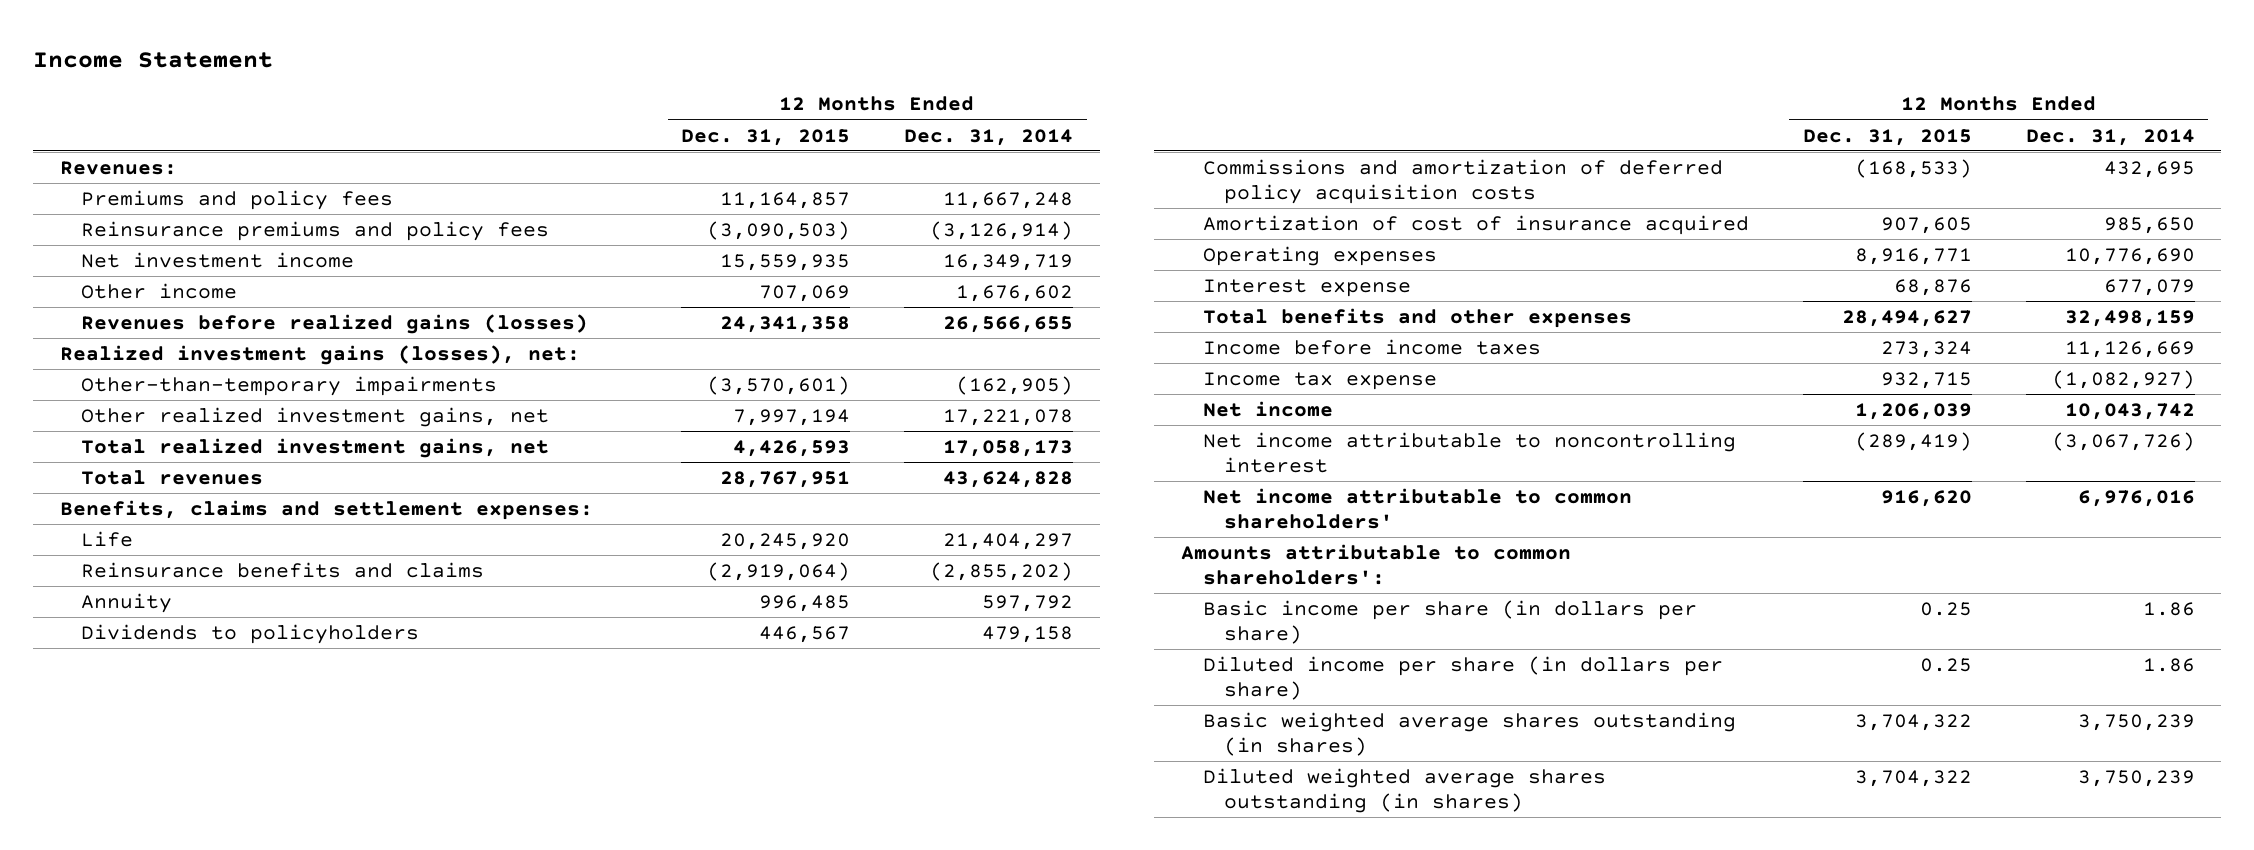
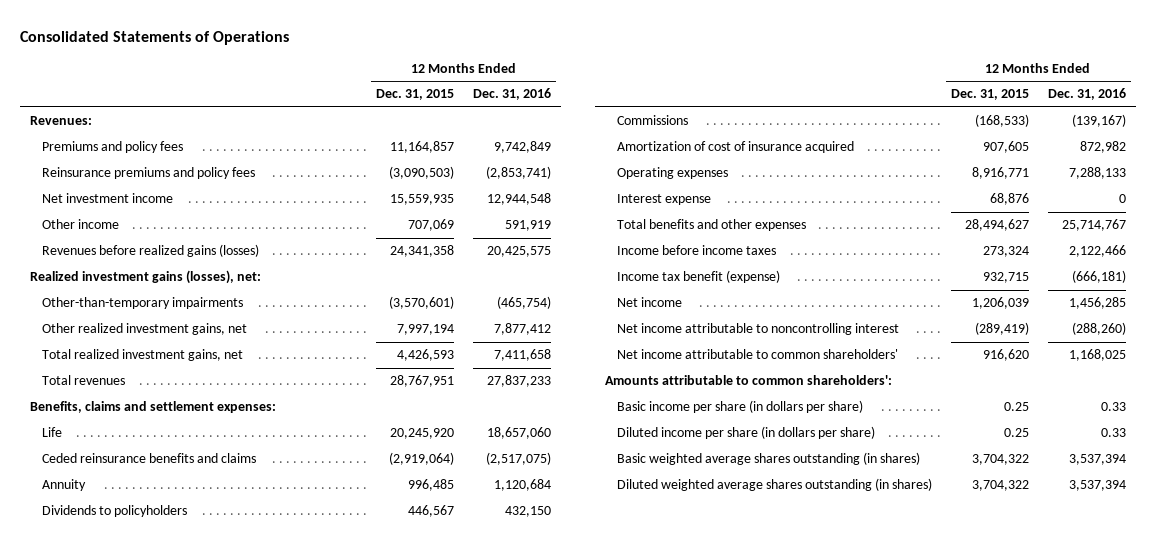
[32,51,273,68] Income Statement -> [20,30,290,45] Consolidated Statements of Operations
[904,128,1074,146] Dec. 31, 2014 -> none
none -> [473,88,552,101] Dec. 31, 2016
[81,561,485,578] Reinsurance benefits and claims -> [41,453,256,464] Ceded reinsurance benefits and claims
[1202,158,1723,205] Commissions and amortization of deferred policy acquisition costs -> [616,115,688,126] Commissions
[1202,371,1437,390] Income tax expense -> [616,270,780,284] Income tax benefit (expense)

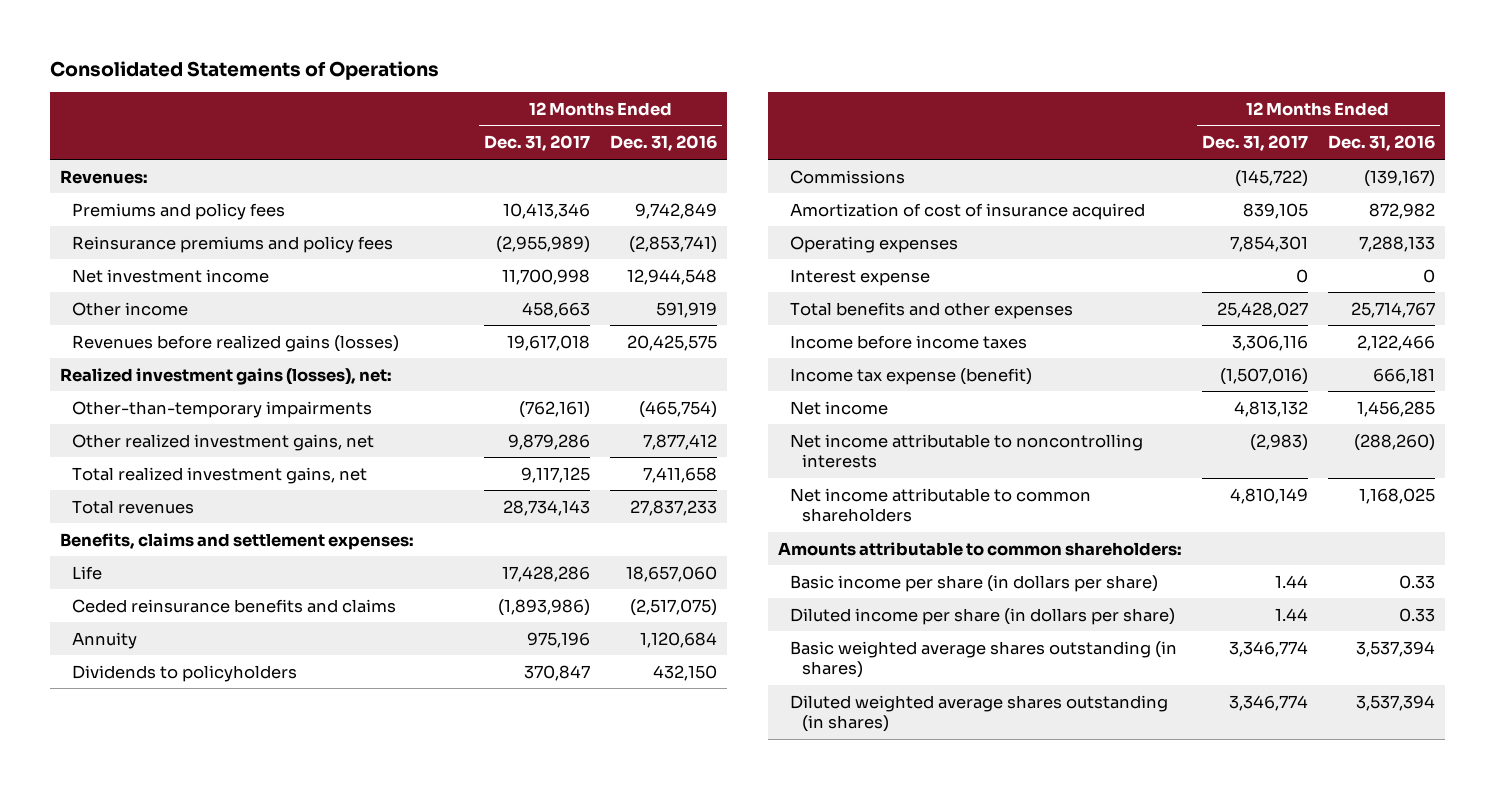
[376,89,455,101] Dec. 31, 2015 -> none
none -> [484,135,591,152] Dec. 31, 2017
[616,270,780,284] Income tax benefit (expense) -> [789,367,1032,385] Income tax expense (benefit)
[1072,270,1127,284] (666,181) -> [1372,367,1435,384] 666,181
[616,323,899,336] Net income attributable to noncontrolling interest -> [789,433,1143,469] Net income attributable to noncontrolling interests
[616,349,898,360] Net income attributable to common shareholders' -> [789,487,1091,523] Net income attributable to common shareholders
[604,375,892,386] Amounts attributable to common shareholders': -> [778,541,1183,556] Amounts attributable to common shareholders:

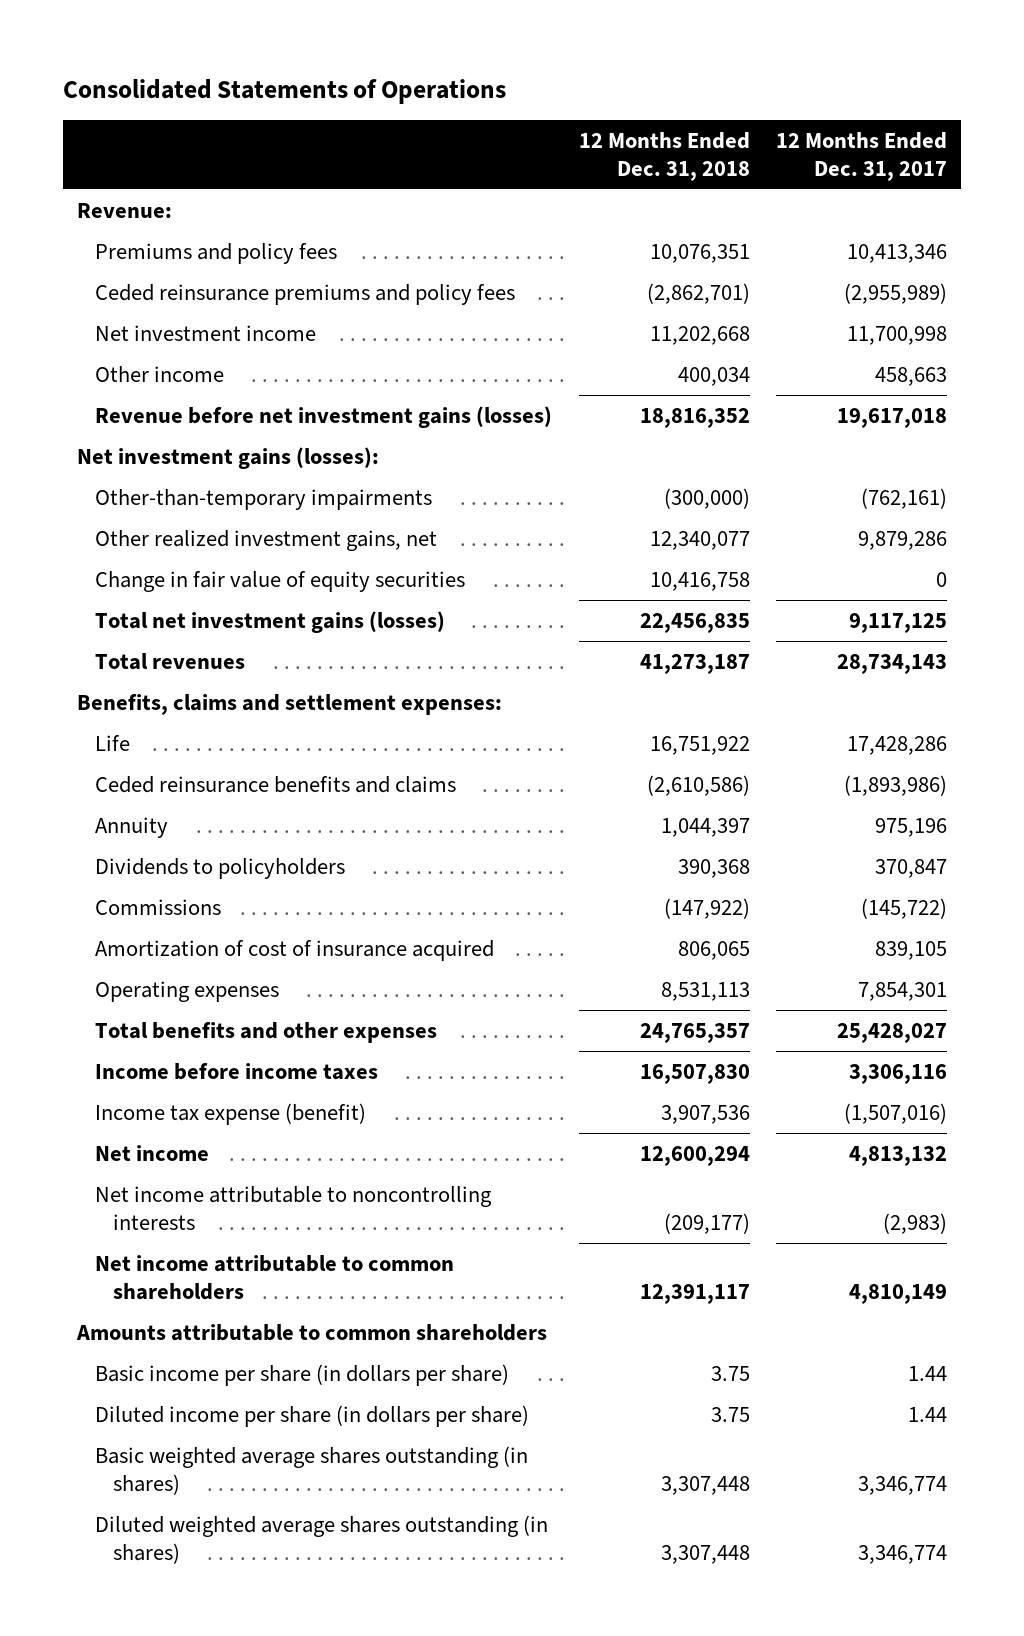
[610,135,718,152] Dec. 31, 2016 -> none
none -> [578,131,750,181] 12 Months Ended Dec. 31, 2018
[60,169,149,184] Revenues: -> [76,202,172,218] Revenue:
[72,235,394,253] Reinsurance premiums and policy fees -> [94,283,515,305] Ceded reinsurance premiums and policy fees
[72,334,400,352] Revenues before realized gains (losses) -> [94,405,552,428] Revenue before net investment gains (losses)
[60,367,393,385] Realized investment gains (losses), net: -> [76,446,379,469] Net investment gains (losses):
none -> [94,570,465,592] Change in fair value of equity securities
[72,466,368,484] Total realized investment gains, net -> [94,610,445,633] Total net investment gains (losses)
[789,268,930,286] Interest expense -> none
[778,541,1183,556] Amounts attributable to common shareholders: -> [75,1323,547,1341] Amounts attributable to common shareholders

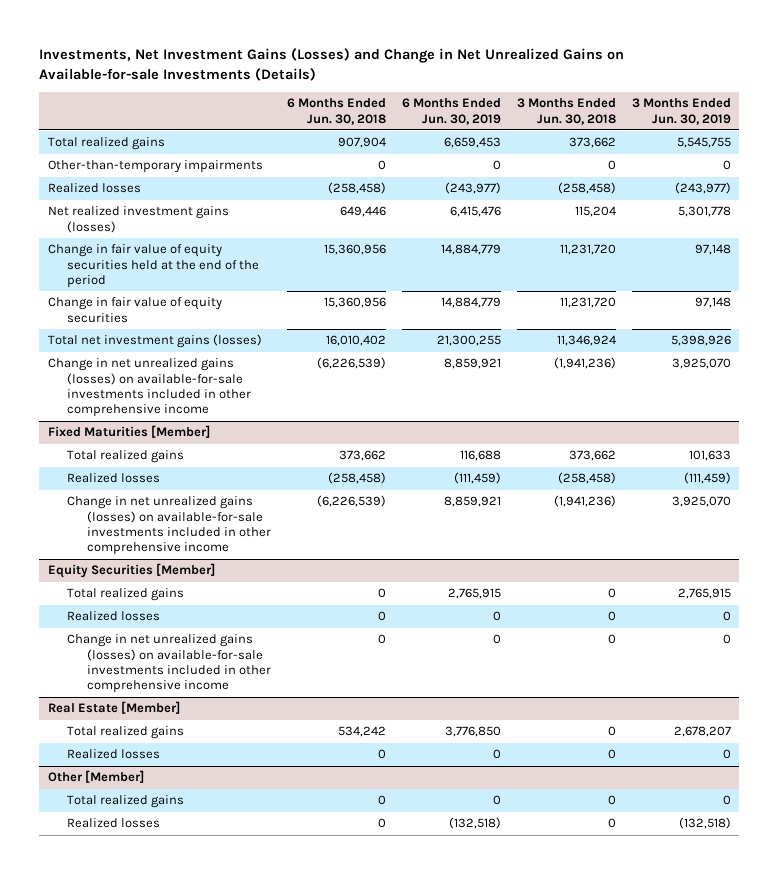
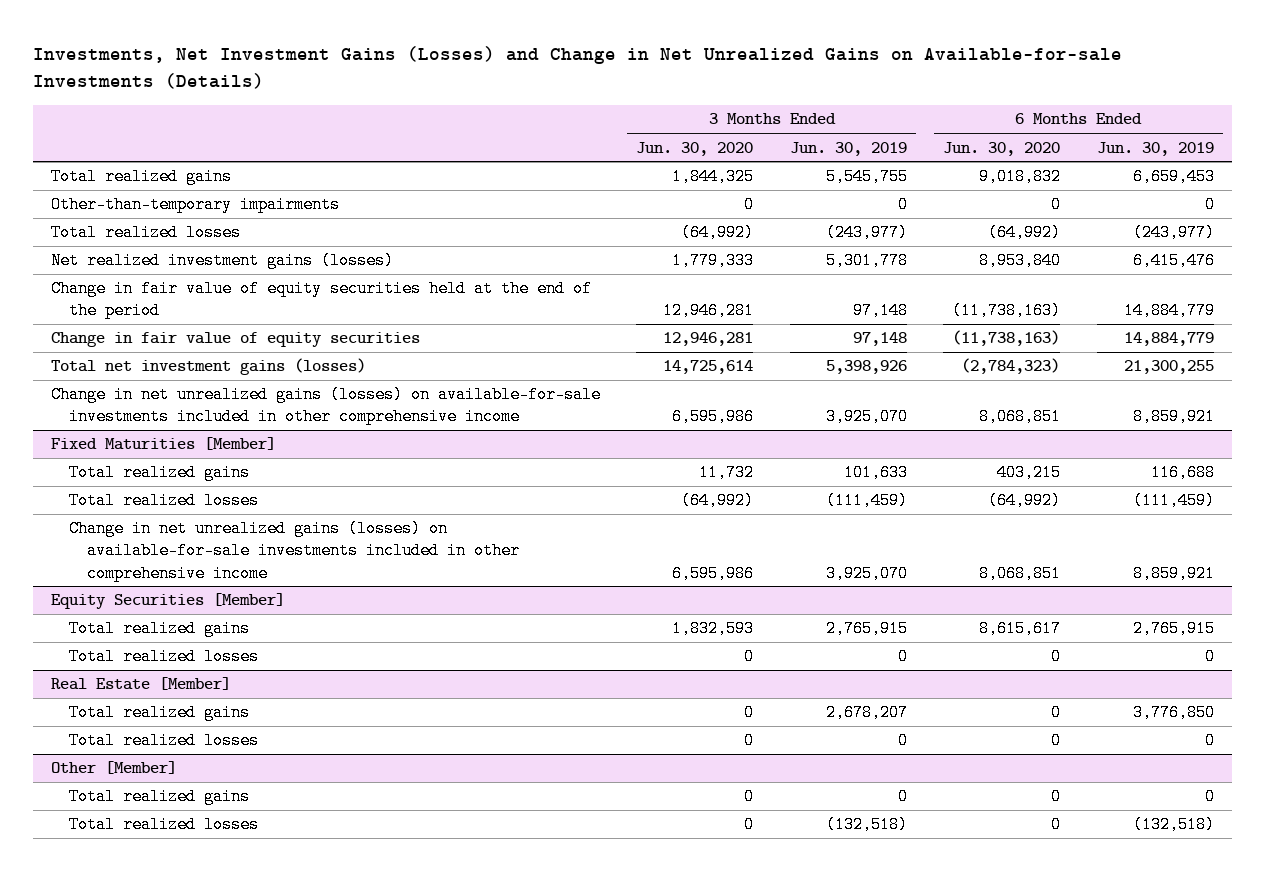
[286,98,386,125] 6 Months Ended Jun. 30, 2018 -> none
[516,98,616,125] 3 Months Ended Jun. 30, 2018 -> none
none -> [636,141,754,156] Jun. 30, 2020
none -> [943,141,1061,156] Jun. 30, 2020
[47,183,141,194] Realized losses -> [51,224,242,242] Total realized losses
[67,473,161,484] Realized losses -> [68,492,259,510] Total realized losses
[67,634,271,694] Change in net unrealized gains (losses) on available-for-sale investments included in other comprehensive income -> none
[67,611,161,622] Realized losses -> [68,648,259,666] Total realized losses
[67,749,161,760] Realized losses -> [68,732,259,750] Total realized losses
[67,818,161,829] Realized losses -> [68,816,259,834] Total realized losses

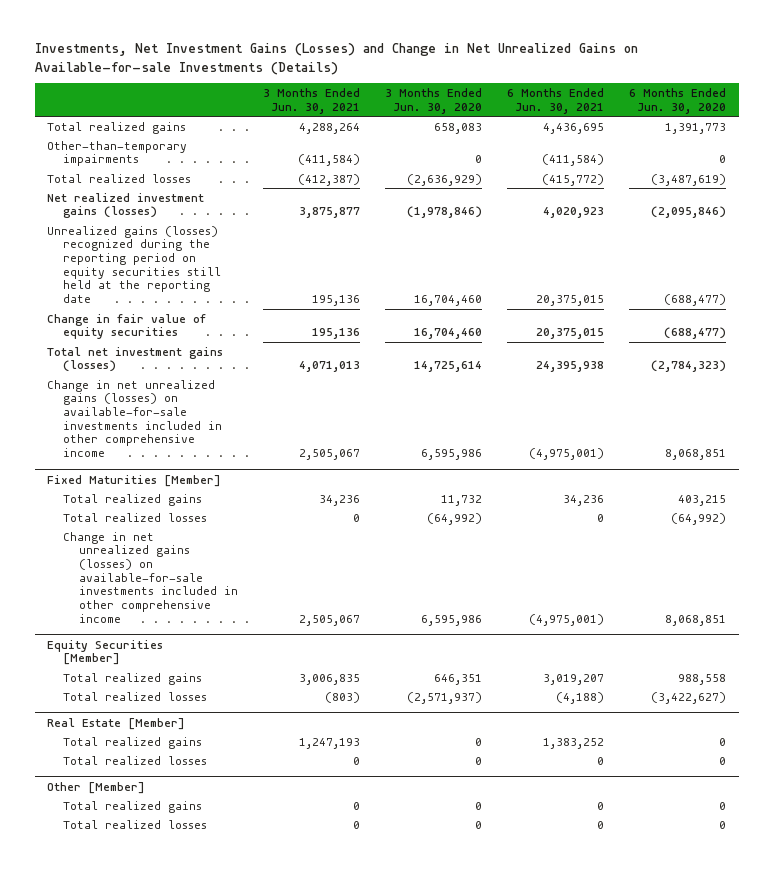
[789,141,907,156] Jun. 30, 2019 -> none
[1096,141,1214,156] Jun. 30, 2019 -> none
none -> [262,88,360,114] 3 Months Ended Jun. 30, 2021
none -> [507,88,605,114] 6 Months Ended Jun. 30, 2021
[672,168,755,186] 1,844,325 -> [434,122,483,134] 658,083
[979,168,1062,186] 9,018,832 -> [665,122,727,134] 1,391,773
[681,224,755,242] (64,992) -> [407,173,483,186] (2,636,929)
[988,224,1062,242] (64,992) -> [651,173,727,186] (3,487,619)
[672,252,755,270] 1,779,333 -> [407,206,483,219] (1,978,846)
[979,252,1062,270] 8,953,840 -> [651,206,727,219] (2,095,846)
[51,280,593,320] Change in fair value of equity securities held at the end of the period -> [47,225,221,304] Unrealized gains (losses) recognized during the reporting period on equity securities still held at the reporting date
[663,302,755,320] 12,946,281 -> [414,295,483,307] 16,704,460
[952,302,1062,320] (11,738,163) -> [664,294,727,307] (688,477)
[663,332,754,347] 12,946,281 -> [414,328,483,340] 16,704,460
[952,330,1061,347] (11,738,163) -> [664,327,727,340] (688,477)
[672,620,755,638] 1,832,593 -> [434,673,483,685] 646,351
[979,620,1062,638] 8,615,617 -> [678,673,727,685] 988,558
[744,648,755,666] 0 -> [407,691,483,704] (2,571,937)
[1051,648,1062,666] 0 -> [651,691,727,704] (3,422,627)

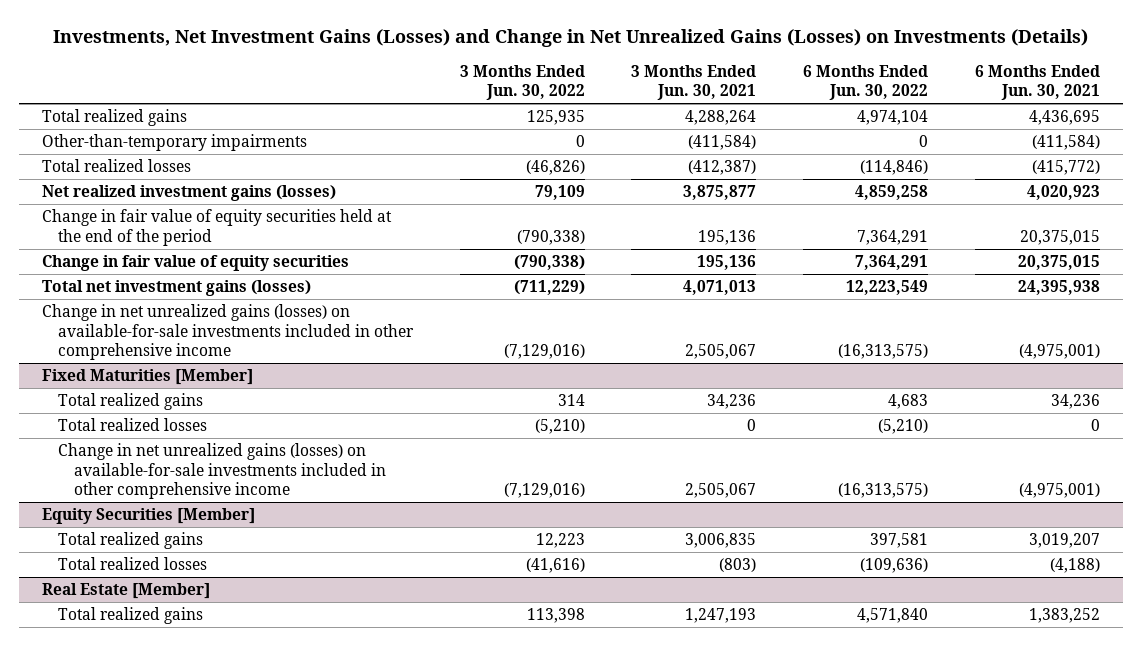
[34,43,638,75] Investments, Net Investment Gains (Losses) and Change in Net Unrealized Gains on Available-for-sale Investments (Details) -> [52,29,1088,48] Investments, Net Investment Gains (Losses) and Change in Net Unrealized Gains (Losses) on Investments (Details)
[385,88,483,114] 3 Months Ended Jun. 30, 2020 -> none
[629,88,727,114] 6 Months Ended Jun. 30, 2020 -> none
none -> [459,64,585,101] 3 Months Ended Jun. 30, 2022
none -> [803,64,929,101] 6 Months Ended Jun. 30, 2022
[47,225,221,304] Unrealized gains (losses) recognized during the reporting period on equity securities still held at the reporting date -> [42,209,393,246] Change in fair value of equity securities held at the end of the period
[62,755,207,765] Total realized losses -> none
[47,781,146,794] Other [Member] -> none
[62,800,202,813] Total realized gains -> none
[62,819,207,829] Total realized losses -> none

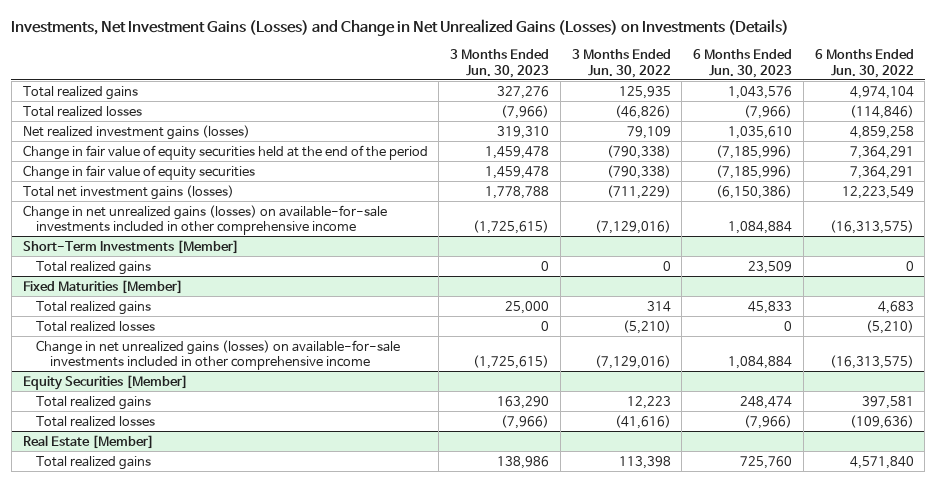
[631,64,757,101] 3 Months Ended Jun. 30, 2021 -> none
[974,64,1100,101] 6 Months Ended Jun. 30, 2021 -> none
none -> [450,49,550,78] 3 Months Ended Jun. 30, 2023
none -> [693,49,793,78] 6 Months Ended Jun. 30, 2023
[42,134,308,152] Other-than-temporary impairments -> none
none -> [22,239,239,254] Short-Term Investments [Member]
none -> [36,260,152,275] Total realized gains

